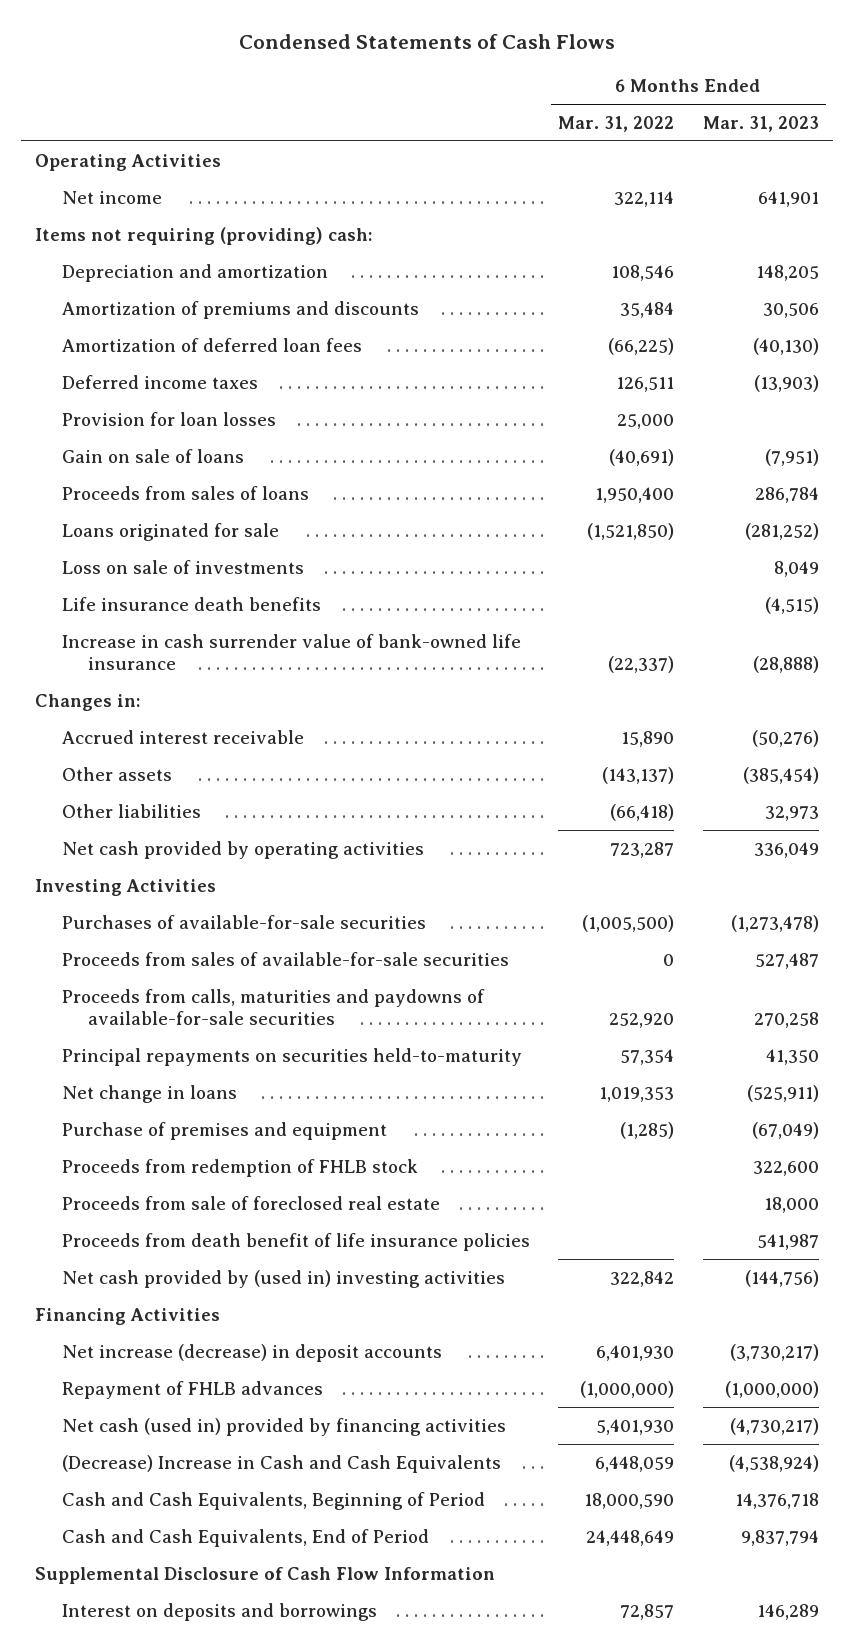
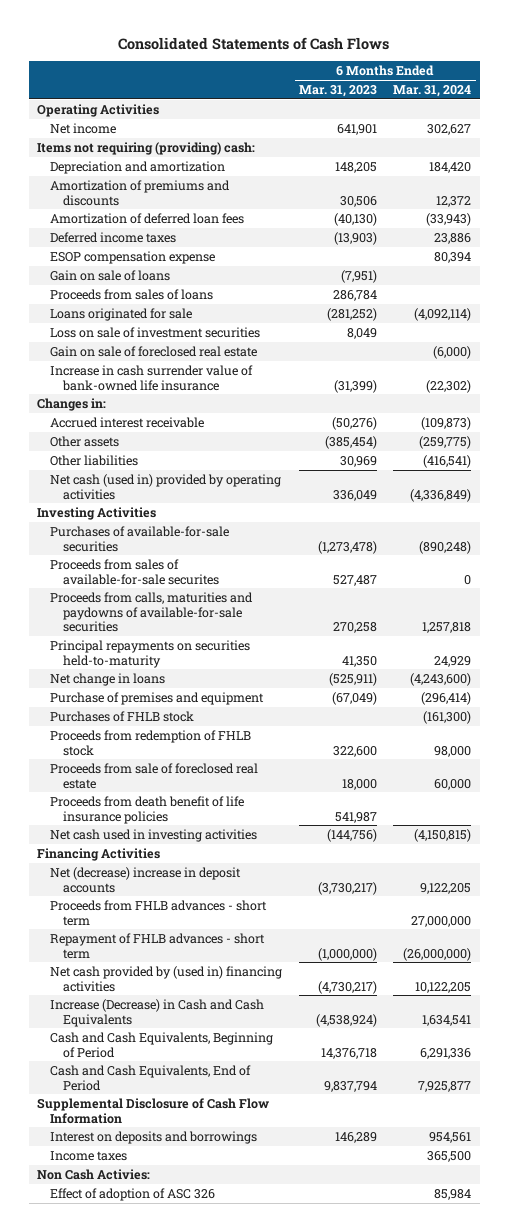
[238,34,615,50] Condensed Statements of Cash Flows -> [118,36,390,50] Consolidated Statements of Cash Flows
[558,115,675,132] Mar. 31, 2022 -> none
none -> [393,84,472,97] Mar. 31, 2024
[61,411,276,426] Provision for loan losses -> none
none -> [50,250,216,264] ESOP compensation expense
[61,596,321,611] Life insurance death benefits -> none
[61,559,304,574] Loss on sale of investments -> [50,326,261,338] Loss on sale of investment securities
none -> [50,345,258,357] Gain on sale of foreclosed real estate
[752,655,819,673] (28,888) -> [333,379,377,393] (31,399)
[764,805,819,821] 32,973 -> [339,455,377,467] 30,969
[61,840,424,859] Net cash provided by operating activities -> [50,473,282,500] Net cash (used in) provided by operating activities
[61,951,509,966] Proceeds from sales of available-for-sale securities -> [50,558,220,585] Proceeds from sales of available-for-sale securites
none -> [50,710,195,722] Purchases of FHLB stock
[61,1269,505,1288] Net cash provided by (used in) investing activities -> [50,828,258,842] Net cash used in investing activities
[61,1343,442,1362] Net increase (decrease) in deposit accounts -> [50,866,242,893] Net (decrease) increase in deposit accounts
none -> [50,899,268,926] Proceeds from FHLB advances - short term
[61,1380,323,1399] Repayment of FHLB advances -> [50,932,266,959] Repayment of FHLB advances - short term
[61,1417,506,1436] Net cash (used in) provided by financing activities -> [50,965,283,992] Net cash provided by (used in) financing activities
[61,1454,501,1473] (Decrease) Increase in Cash and Cash Equivalents -> [50,998,265,1027] Increase (Decrease) in Cash and Cash Equivalents
none -> [50,1150,128,1161] Income taxes
none -> [37,1168,151,1180] Non Cash Activies:
none -> [50,1187,216,1201] Effect of adoption of ASC 326

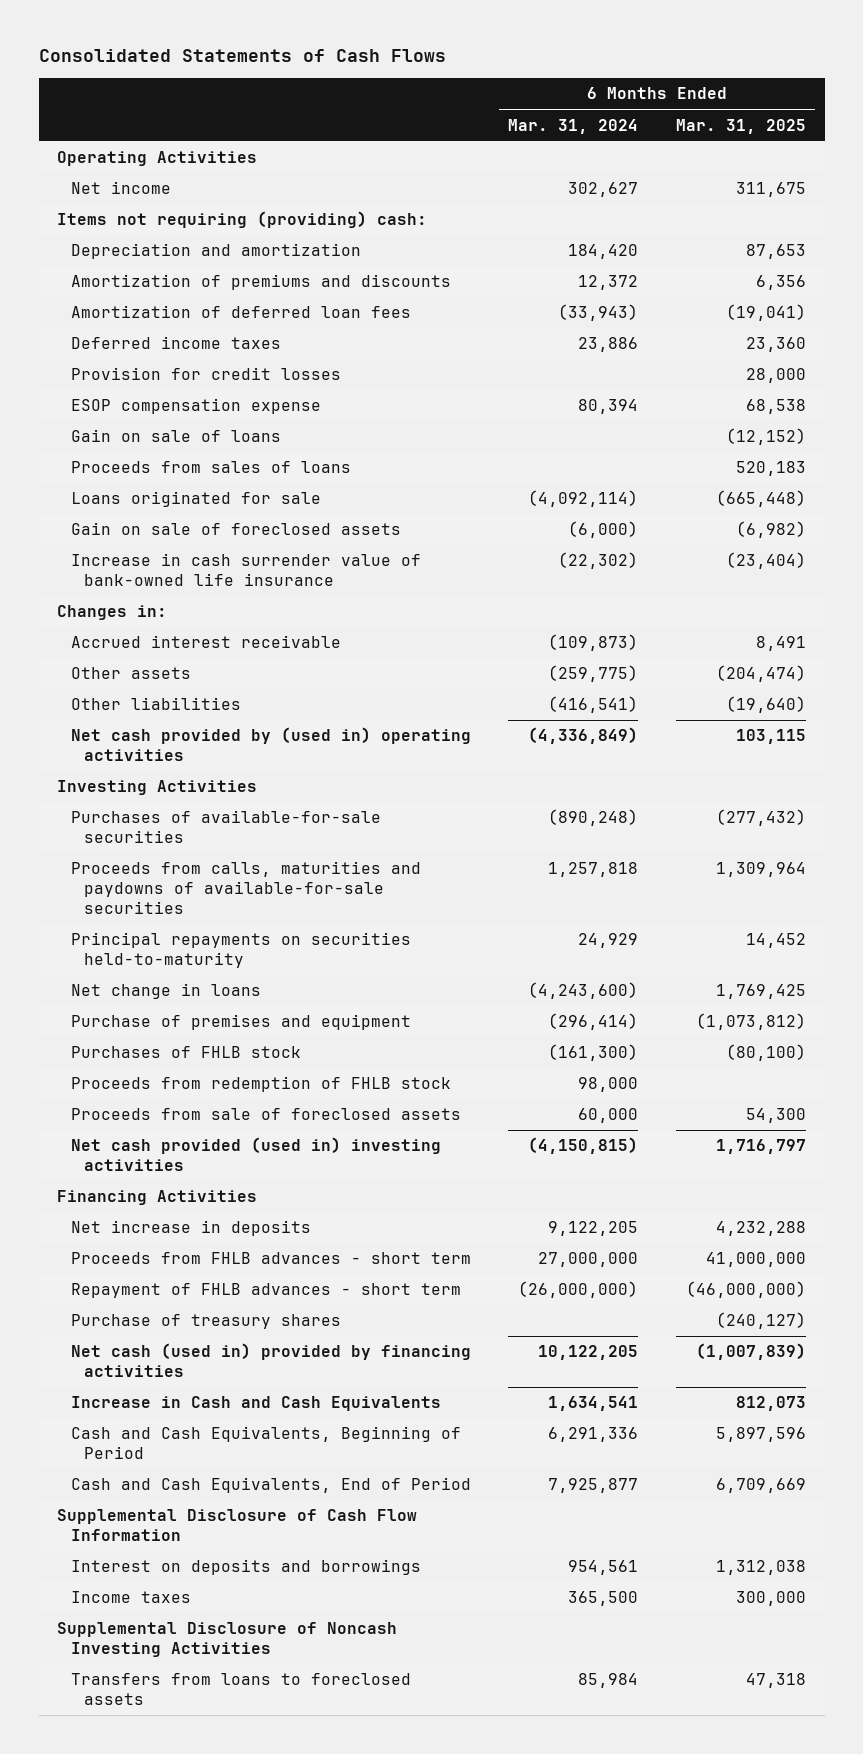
[298,84,377,97] Mar. 31, 2023 -> none
none -> [675,118,806,134] Mar. 31, 2025
none -> [70,367,341,381] Provision for credit losses
[50,326,261,338] Loss on sale of investment securities -> none
[50,345,258,357] Gain on sale of foreclosed real estate -> [70,522,401,536] Gain on sale of foreclosed assets
[50,473,282,500] Net cash (used in) provided by operating activities -> [70,727,471,762] Net cash provided by (used in) operating activities
[50,558,220,585] Proceeds from sales of available-for-sale securites -> none
[50,795,245,824] Proceeds from death benefit of life insurance policies -> none
[50,762,259,789] Proceeds from sale of foreclosed real estate -> [70,1108,461,1121] Proceeds from sale of foreclosed assets
[50,828,258,842] Net cash used in investing activities -> [70,1137,441,1172] Net cash provided (used in) investing activities
[50,866,242,893] Net (decrease) increase in deposit accounts -> [70,1220,311,1237] Net increase in deposits
none -> [70,1314,341,1330] Purchase of treasury shares
[50,965,283,992] Net cash provided by (used in) financing activities -> [70,1343,471,1378] Net cash (used in) provided by financing activities
[50,998,265,1027] Increase (Decrease) in Cash and Cash Equivalents -> [70,1396,441,1412] Increase in Cash and Cash Equivalents
[37,1168,151,1180] Non Cash Activies: -> [57,1622,398,1658] Supplemental Disclosure of Noncash Investing Activities
[50,1187,216,1201] Effect of adoption of ASC 326 -> [70,1673,411,1706] Transfers from loans to foreclosed assets

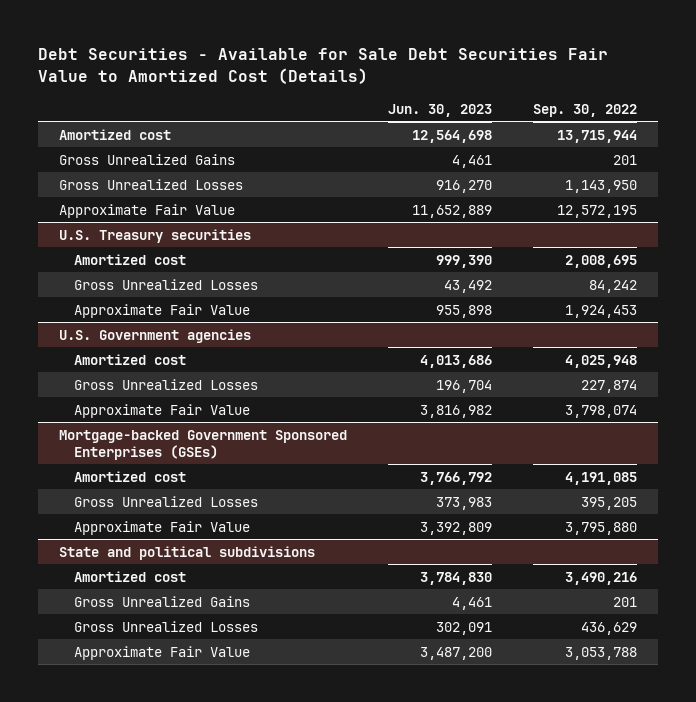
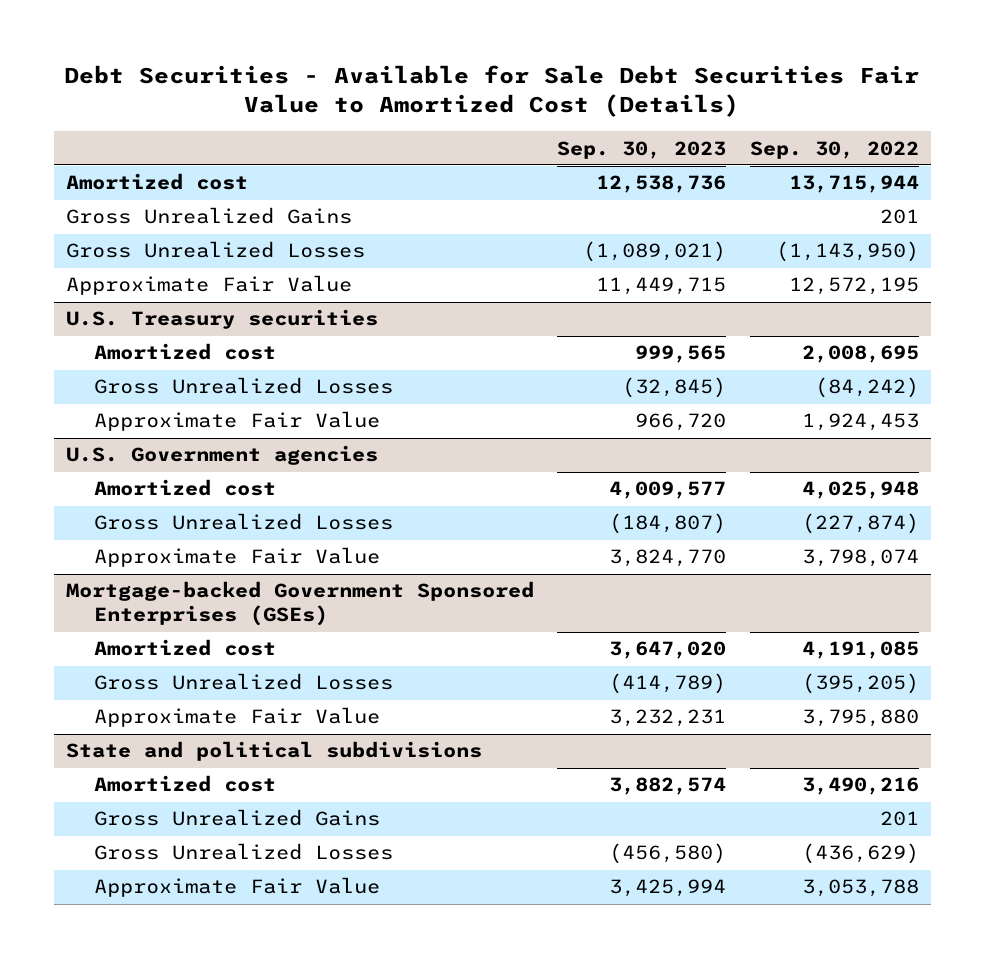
[388,103,493,117] Jun. 30, 2023 -> none
none -> [557,140,727,159] Sep. 30, 2023
[565,179,638,193] 1,143,950 -> [775,241,919,263] (1,143,950)
[589,279,638,293] 84,242 -> [814,377,919,399] (84,242)
[581,379,638,393] 227,874 -> [801,513,919,535] (227,874)
[581,496,638,510] 395,205 -> [801,673,919,695] (395,205)
[581,621,638,635] 436,629 -> [801,843,919,865] (436,629)

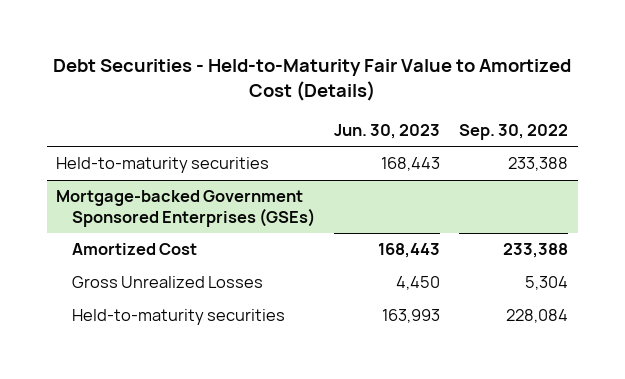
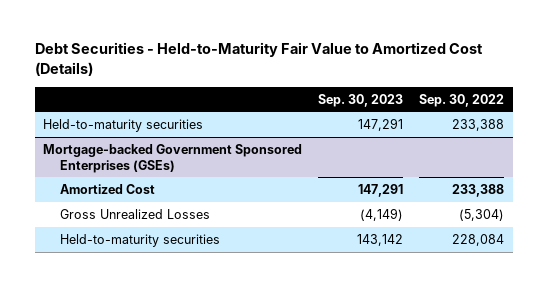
[334,123,441,139] Jun. 30, 2023 -> none
none -> [318,93,404,107] Sep. 30, 2023
[525,276,569,291] 5,304 -> [459,209,505,222] (5,304)

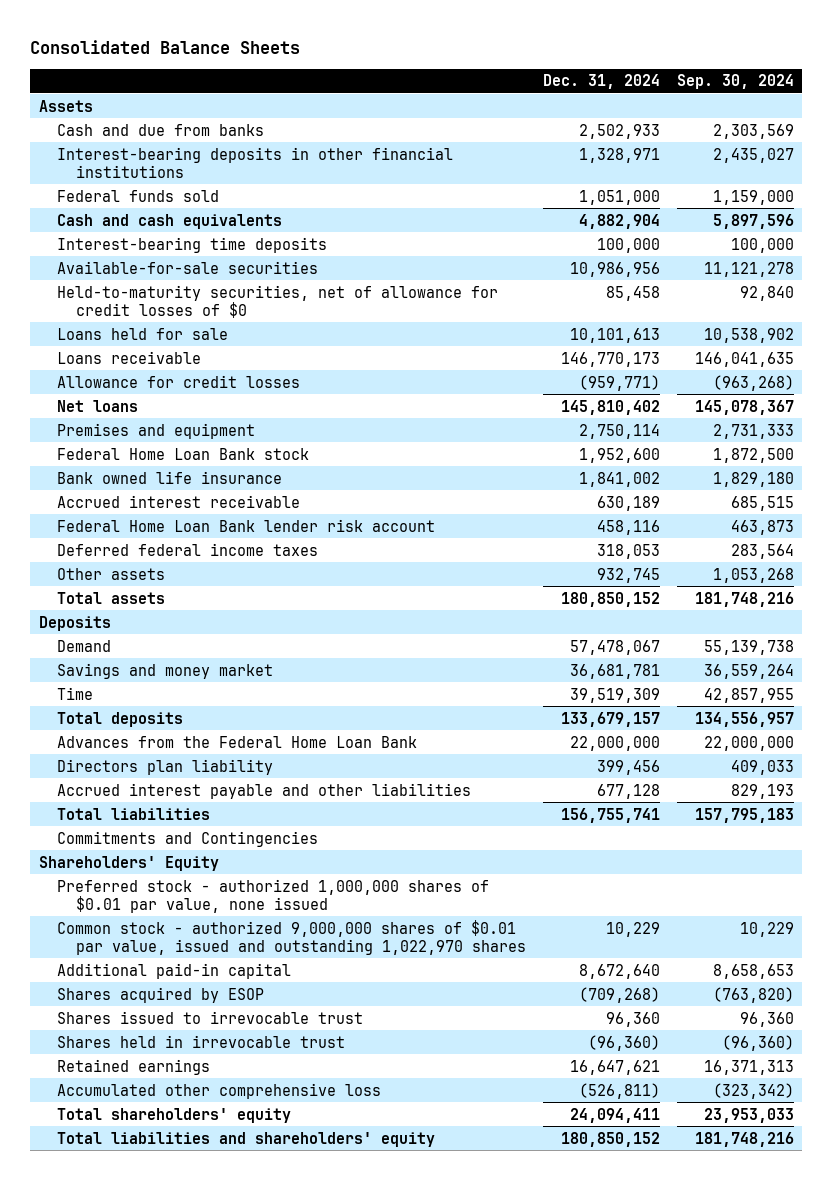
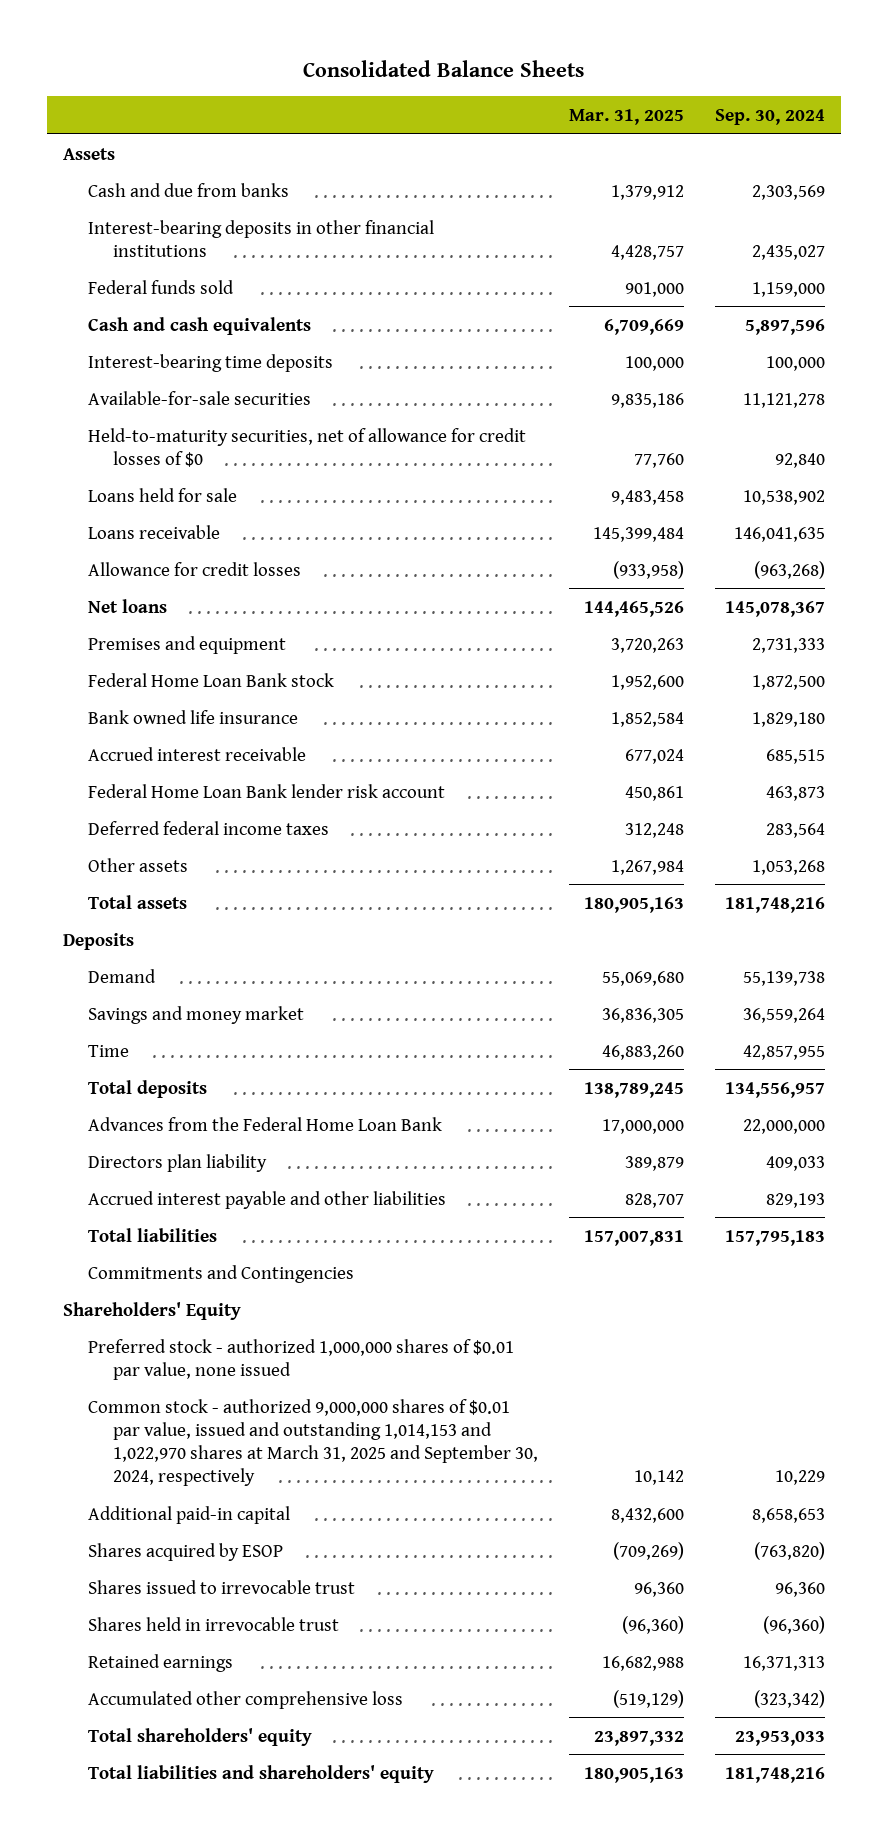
[542,74,660,90] Dec. 31, 2024 -> none
none -> [568,108,684,125] Mar. 31, 2025
[57,919,527,955] Common stock - authorized 9,000,000 shares of $0.01 par value, issued and outstanding 1,022,970 shares -> [87,1398,538,1487] Common stock - authorized 9,000,000 shares of $0.01 par value, issued and outstanding 1,014,153 and 1,022,970 shares at March 31, 2025 and September 30, 2024, respectively

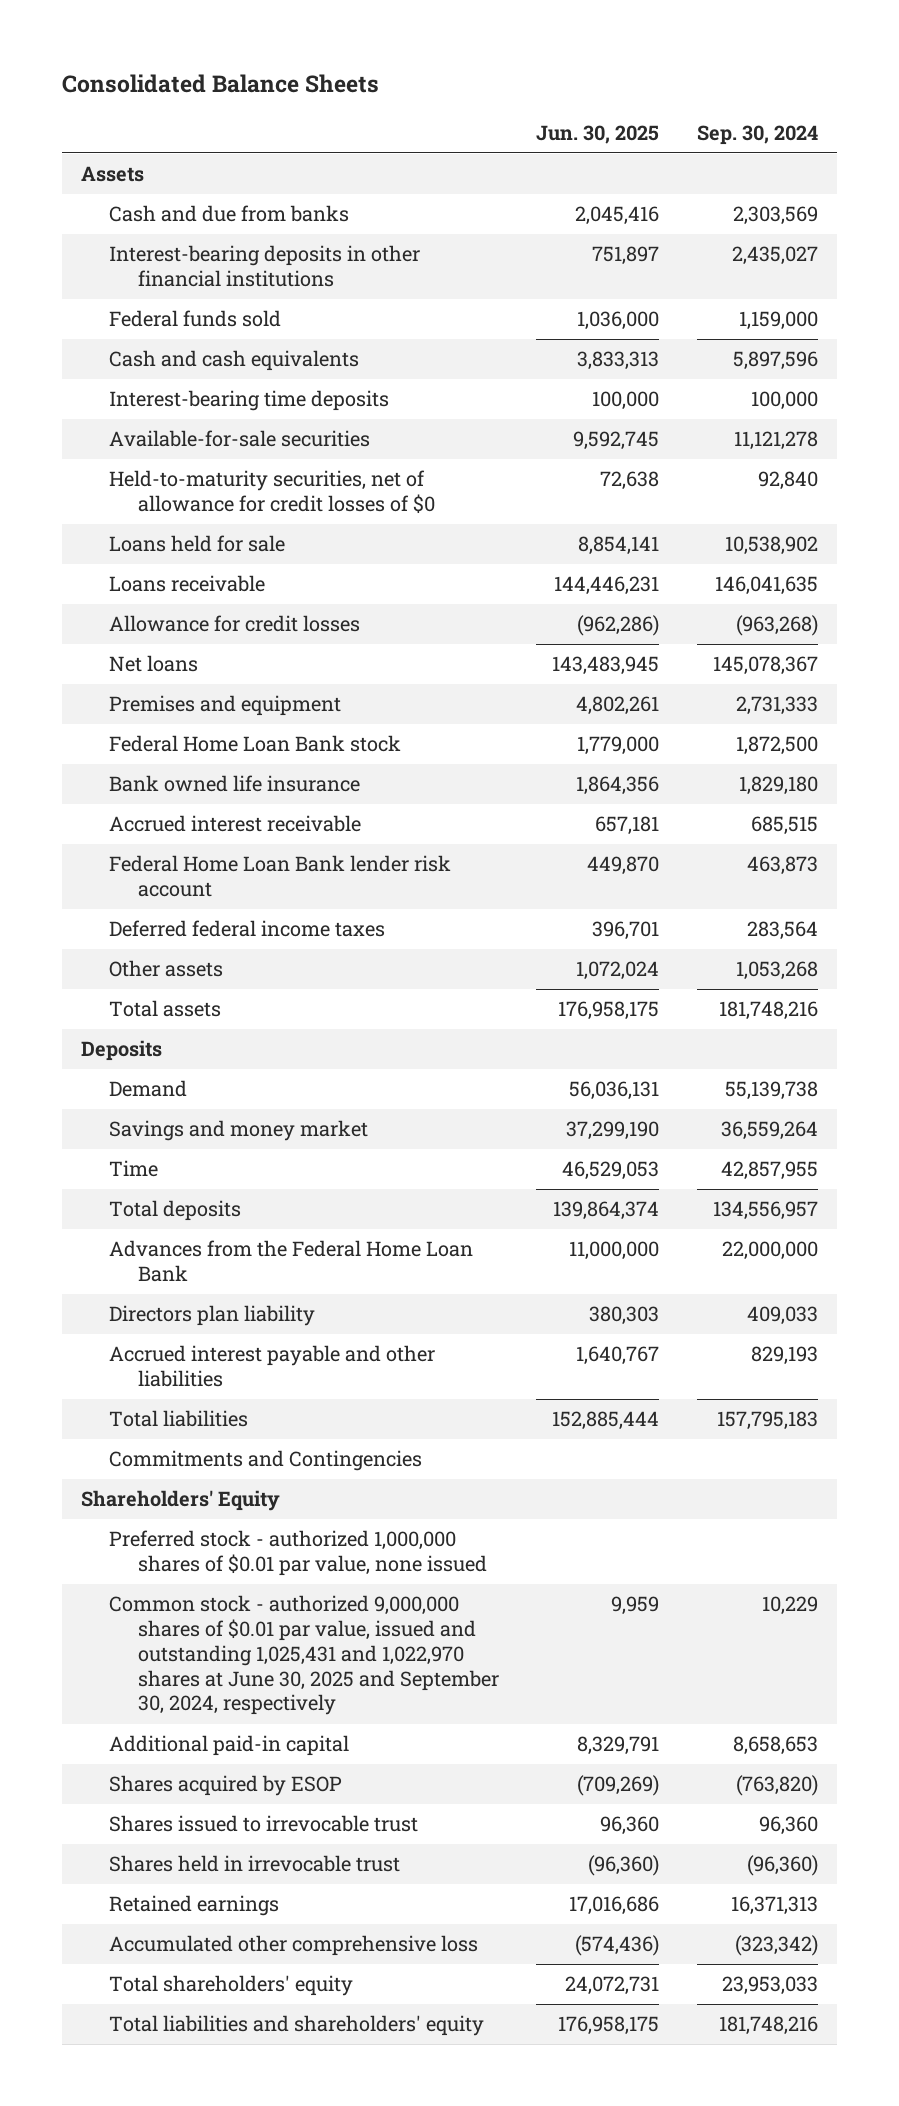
[568,108,684,125] Mar. 31, 2025 -> none
none -> [536,124,660,144] Jun. 30, 2025
[87,1398,538,1487] Common stock - authorized 9,000,000 shares of $0.01 par value, issued and outstanding 1,014,153 and 1,022,970 shares at March 31, 2025 and September 30, 2024, respectively -> [109,1595,499,1716] Common stock - authorized 9,000,000 shares of $0.01 par value, issued and outstanding 1,025,431 and 1,022,970 shares at June 30, 2025 and September 30, 2024, respectively

